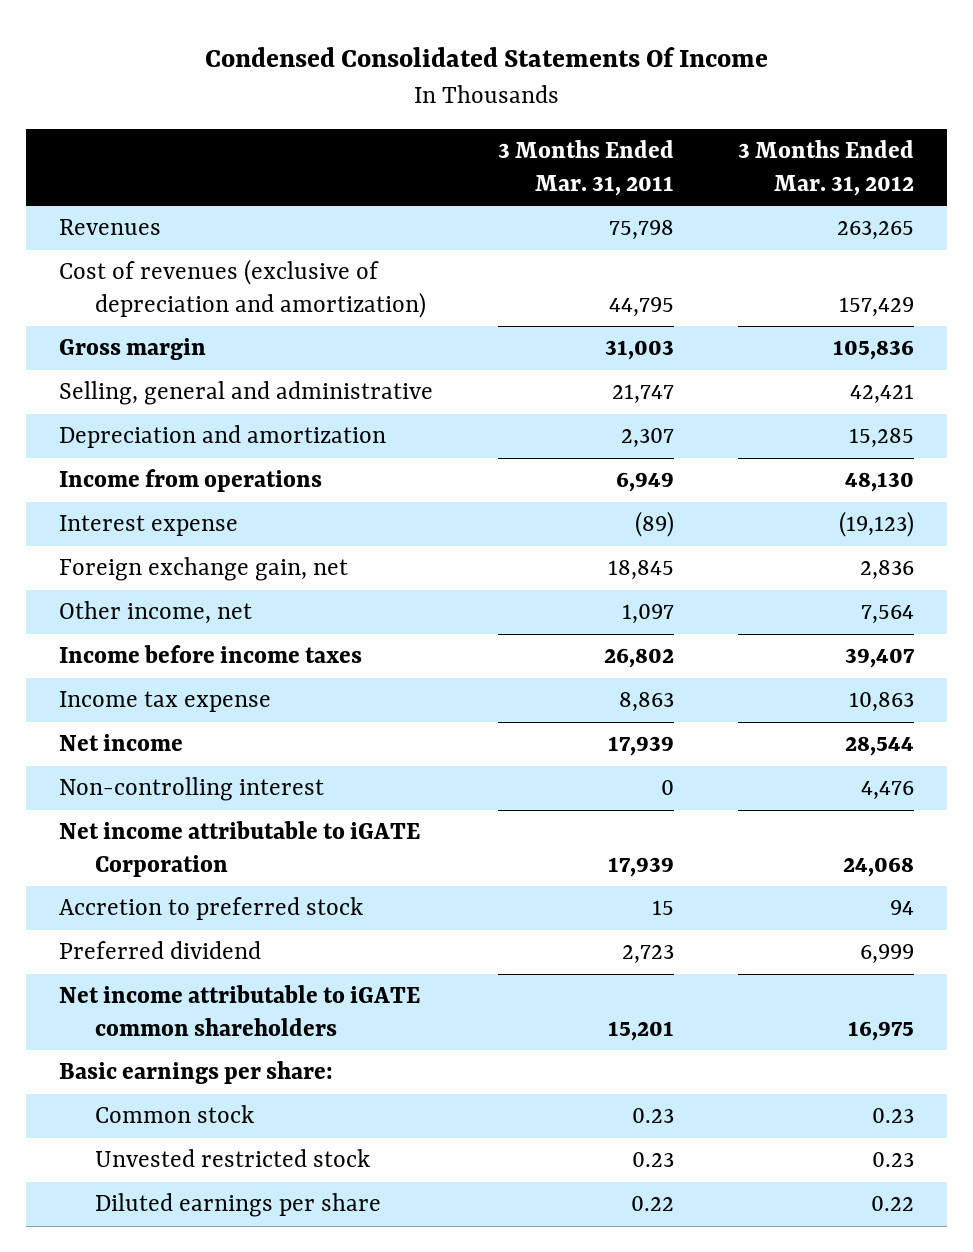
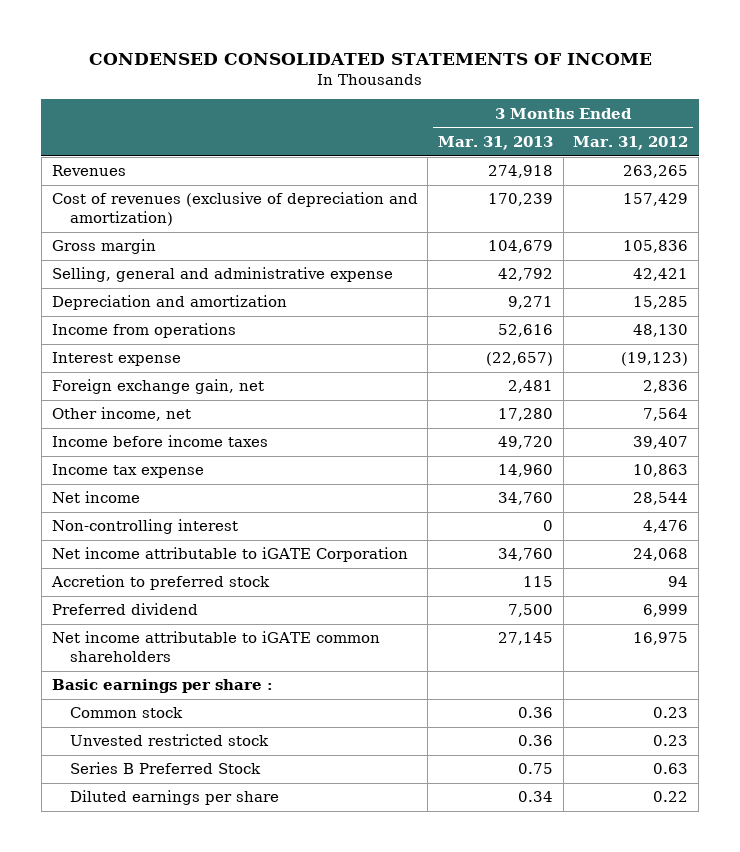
[204,47,768,68] Condensed Consolidated Statements Of Income -> [88,52,652,65] CONDENSED CONSOLIDATED STATEMENTS OF INCOME
[497,140,674,196] 3 Months Ended Mar. 31, 2011 -> none
none -> [437,135,553,150] Mar. 31, 2013
[58,381,433,406] Selling, general and administrative -> [51,267,393,283] Selling, general and administrative expense
[58,1061,333,1085] Basic earnings per share: -> [51,679,273,694] Basic earnings per share :
none -> [69,762,261,775] Series B Preferred Stock

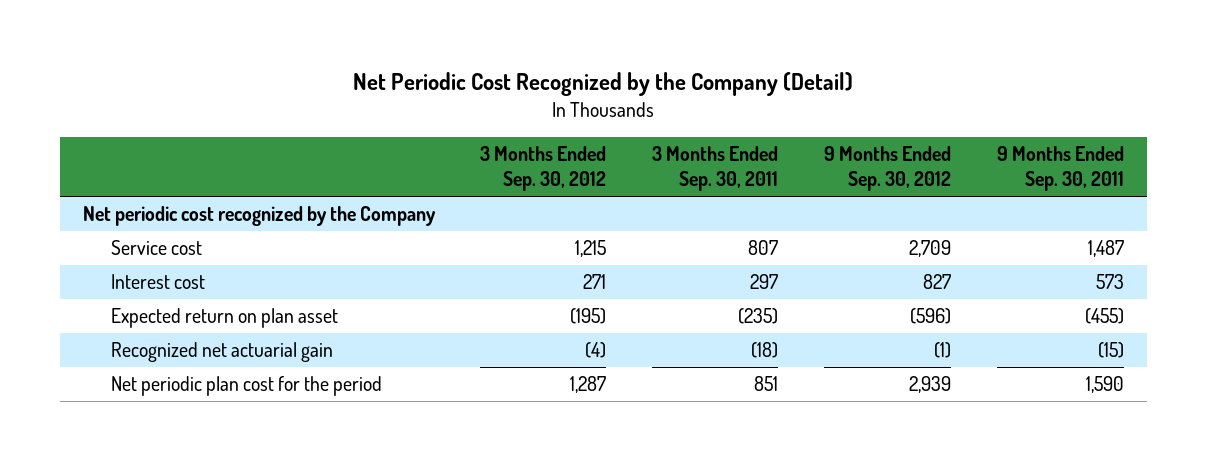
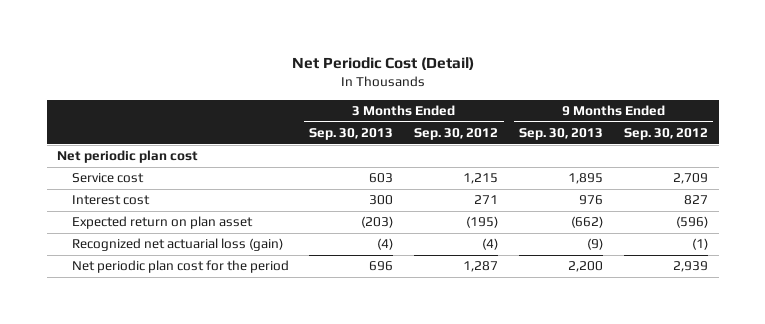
[353,72,854,97] Net Periodic Cost Recognized by the Company (Detail) -> [291,57,474,71] Net Periodic Cost (Detail)
[652,145,779,192] 3 Months Ended Sep. 30, 2011 -> none
[996,145,1124,192] 9 Months Ended Sep. 30, 2011 -> none
none -> [309,128,394,141] Sep. 30, 2013
none -> [519,128,604,141] Sep. 30, 2013
[82,206,436,227] Net periodic cost recognized by the Company -> [57,150,199,164] Net periodic plan cost
[110,342,333,363] Recognized net actuarial gain -> [71,238,283,252] Recognized net actuarial loss (gain)

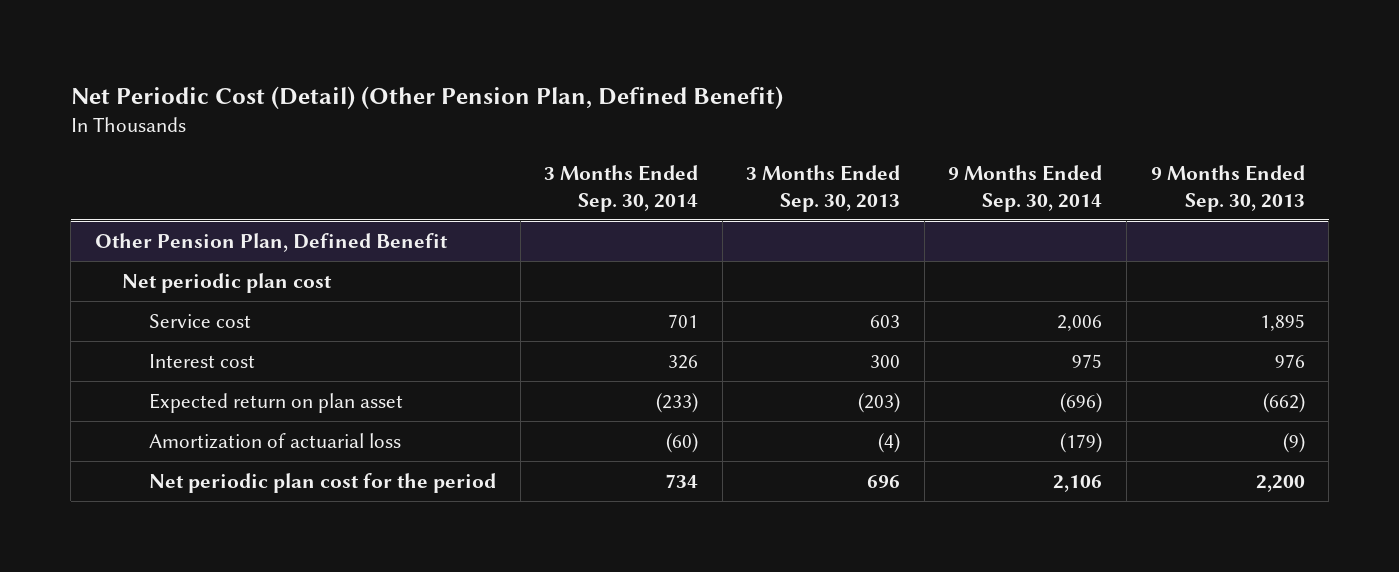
[291,57,474,71] Net Periodic Cost (Detail) -> [70,85,783,109] Net Periodic Cost (Detail) (Other Pension Plan, Defined Benefit)
[414,128,499,141] Sep. 30, 2012 -> none
[624,128,709,141] Sep. 30, 2012 -> none
none -> [544,165,699,212] 3 Months Ended Sep. 30, 2014
none -> [948,165,1103,212] 9 Months Ended Sep. 30, 2014
none -> [94,232,448,252] Other Pension Plan, Defined Benefit
[71,238,283,252] Recognized net actuarial loss (gain) -> none
none -> [149,432,402,449] Amortization of actuarial loss

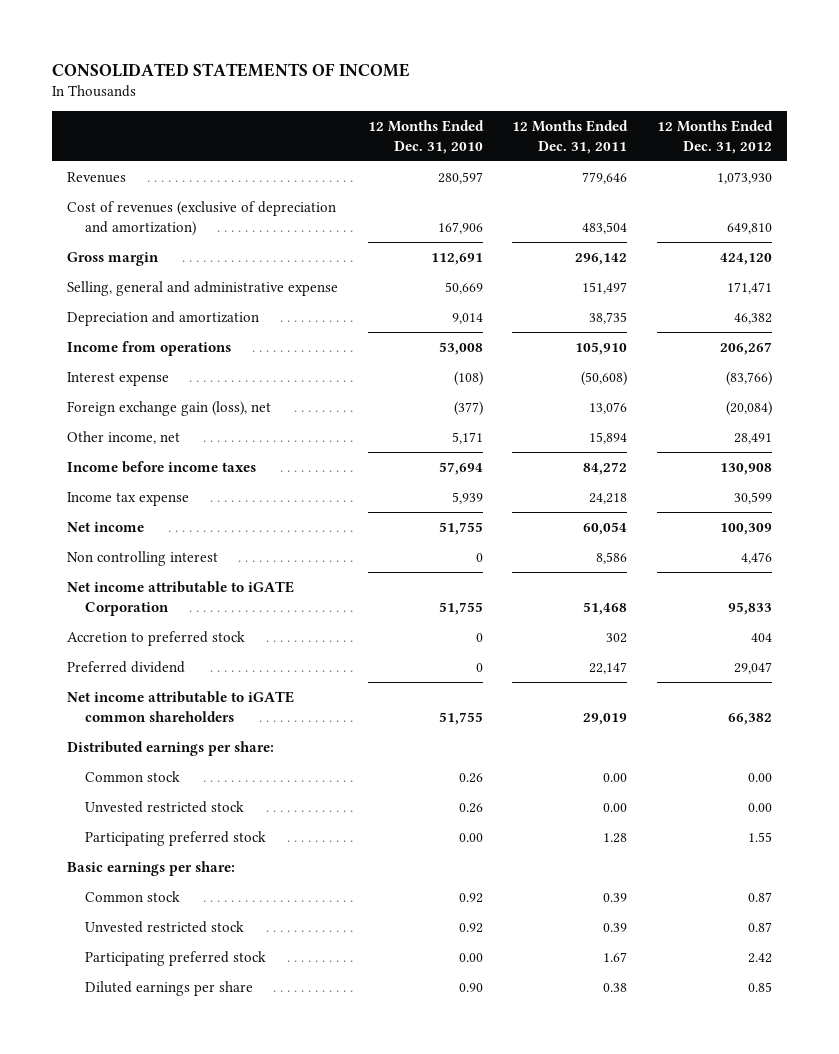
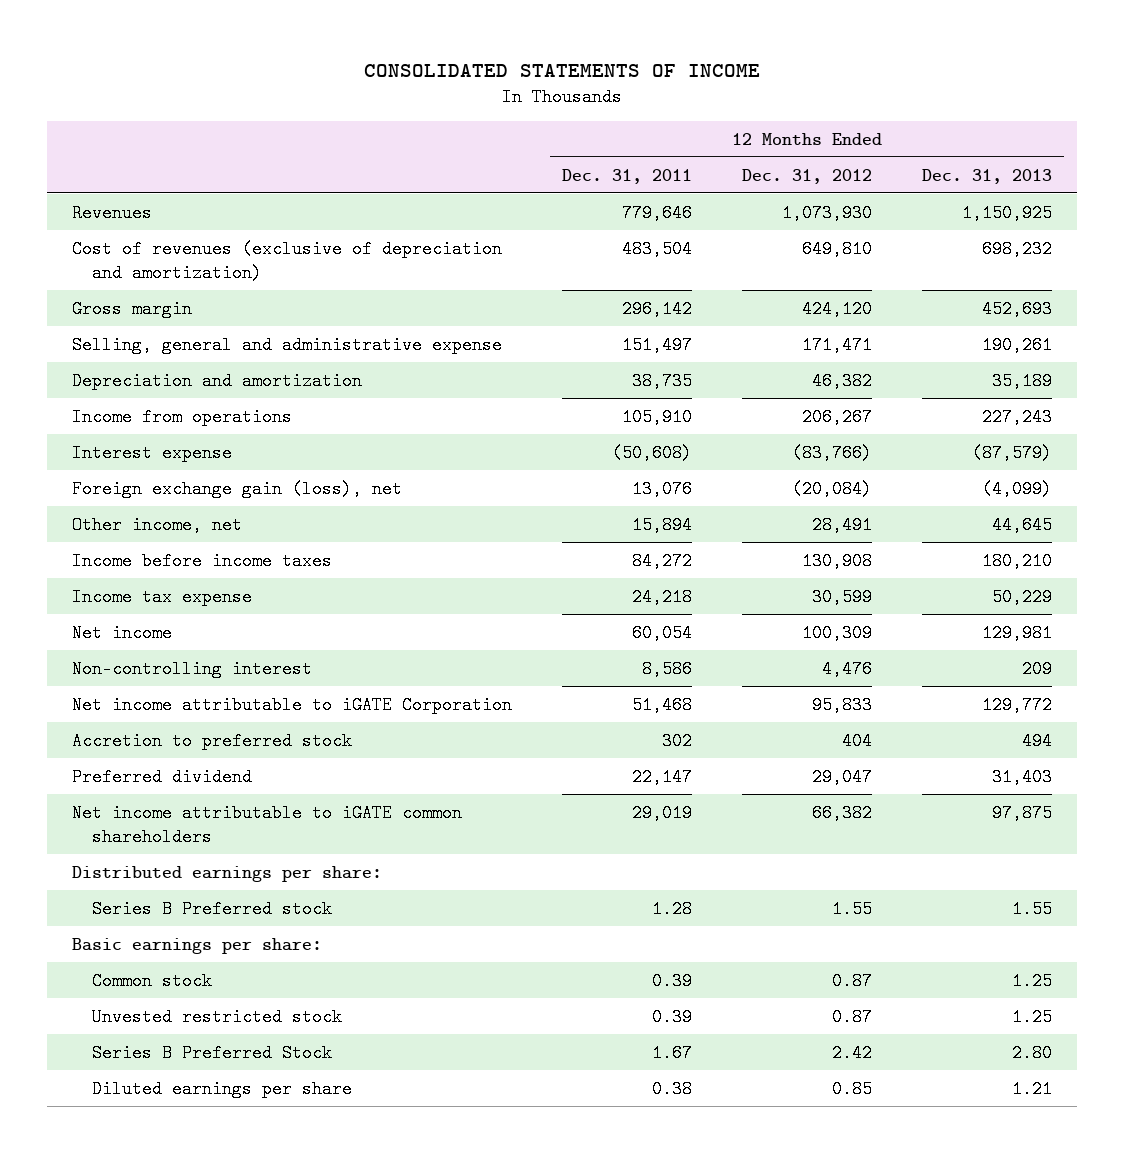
[367,120,484,154] 12 Months Ended Dec. 31, 2010 -> none
none -> [921,168,1052,184] Dec. 31, 2013
[66,550,218,566] Non controlling interest -> [72,659,313,678] Non-controlling interest
[85,770,181,782] Common stock -> none
[85,800,245,813] Unvested restricted stock -> none
[85,830,267,846] Participating preferred stock -> [91,899,332,918] Series B Preferred stock
[85,950,267,966] Participating preferred stock -> [91,1043,332,1062] Series B Preferred Stock

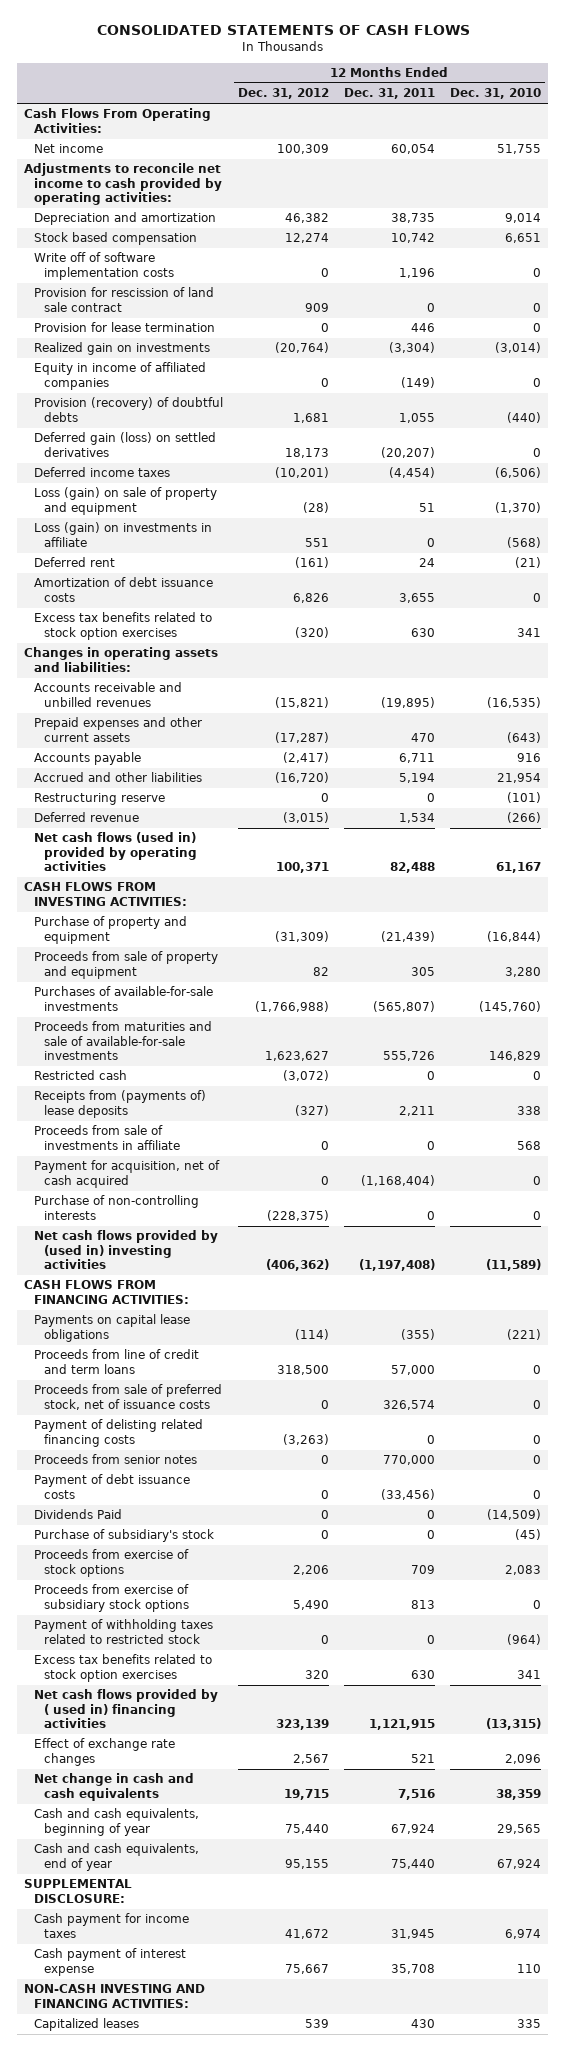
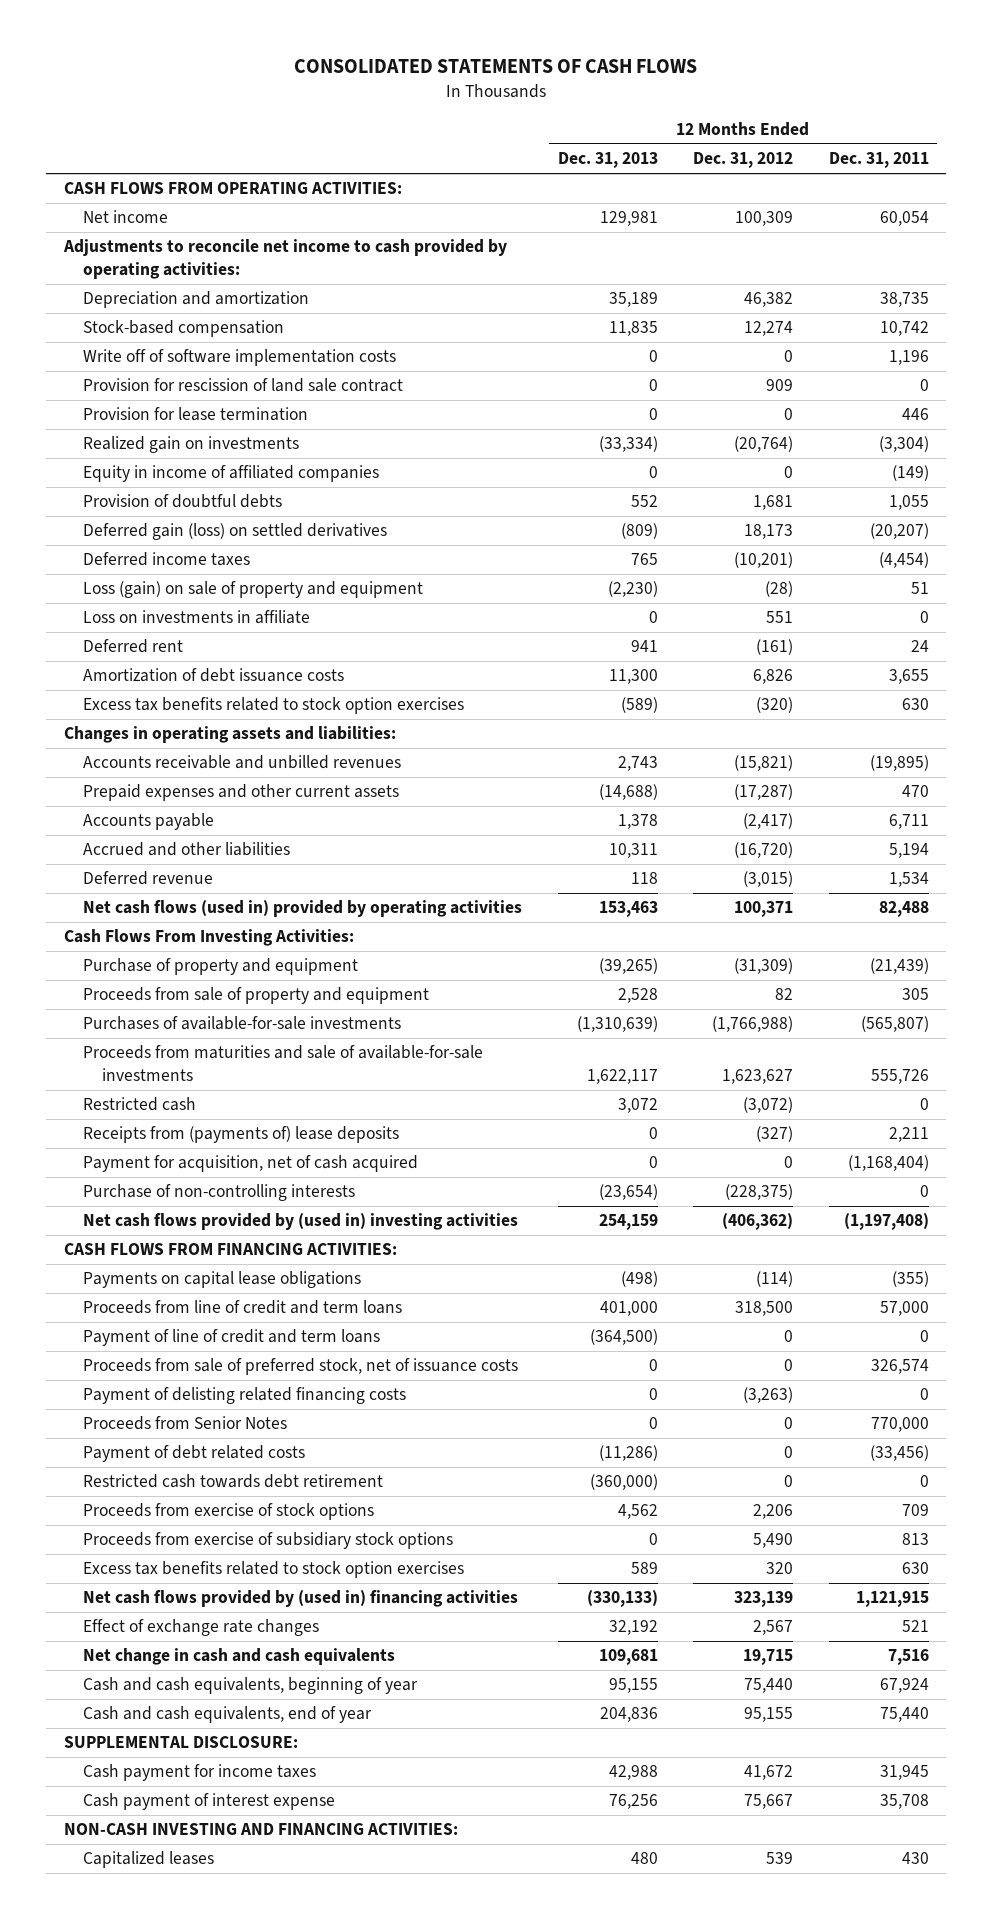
[449,88,541,100] Dec. 31, 2010 -> none
none -> [557,152,658,169] Dec. 31, 2013
[24,108,212,133] Cash Flows From Operating Activities: -> [64,182,403,195] CASH FLOWS FROM OPERATING ACTIVITIES:
[33,232,197,246] Stock based compensation -> [83,320,285,338] Stock-based compensation
[33,397,223,422] Provision (recovery) of doubtful debts -> [83,494,283,509] Provision of doubtful debts
[33,522,212,547] Loss (gain) on investments in affiliate -> [83,610,311,625] Loss on investments in affiliate
[33,793,165,806] Restructuring reserve -> none
[24,882,187,906] CASH FLOWS FROM INVESTING ACTIVITIES: -> [64,929,355,947] Cash Flows From Investing Activities:
[33,1125,180,1150] Proceeds from sale of investments in affiliate -> none
none -> [83,1329,381,1347] Payment of line of credit and term loans
[33,1509,122,1520] Dividends Paid -> none
[33,1529,214,1543] Purchase of subsidiary's stock -> none
[33,1454,197,1465] Proceeds from senior notes -> [83,1416,288,1431] Proceeds from Senior Notes
[33,1474,190,1499] Payment of debt issuance costs -> [83,1445,306,1463] Payment of debt related costs
none -> [83,1474,384,1489] Restricted cash towards debt retirement
[33,1619,213,1644] Payment of withholding taxes related to restricted stock -> none
[33,1689,218,1729] Net cash flows provided by ( used in) financing activities -> [83,1590,519,1608] Net cash flows provided by (used in) financing activities

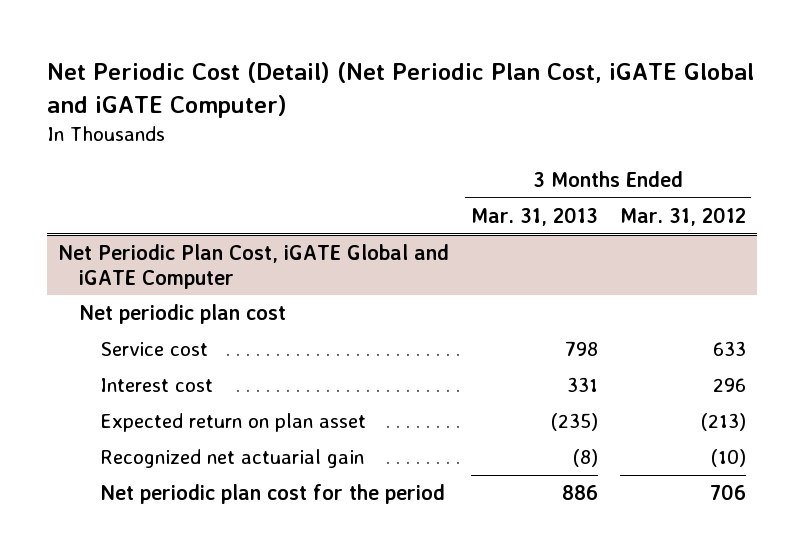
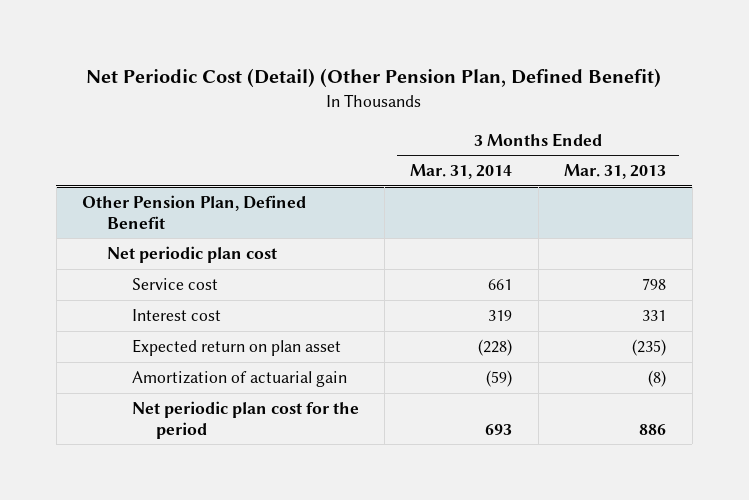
[46,61,754,118] Net Periodic Cost (Detail) (Net Periodic Plan Cost, iGATE Global and iGATE Computer) -> [86,68,662,89] Net Periodic Cost (Detail) (Other Pension Plan, Defined Benefit)
[619,206,746,226] Mar. 31, 2012 -> none
none -> [410,164,513,180] Mar. 31, 2014
[57,244,449,289] Net Periodic Plan Cost, iGATE Global and iGATE Computer -> none
none -> [82,195,307,229] Other Pension Plan, Defined Benefit
[100,449,365,469] Recognized net actuarial gain -> none
none -> [131,371,347,388] Amortization of actuarial gain

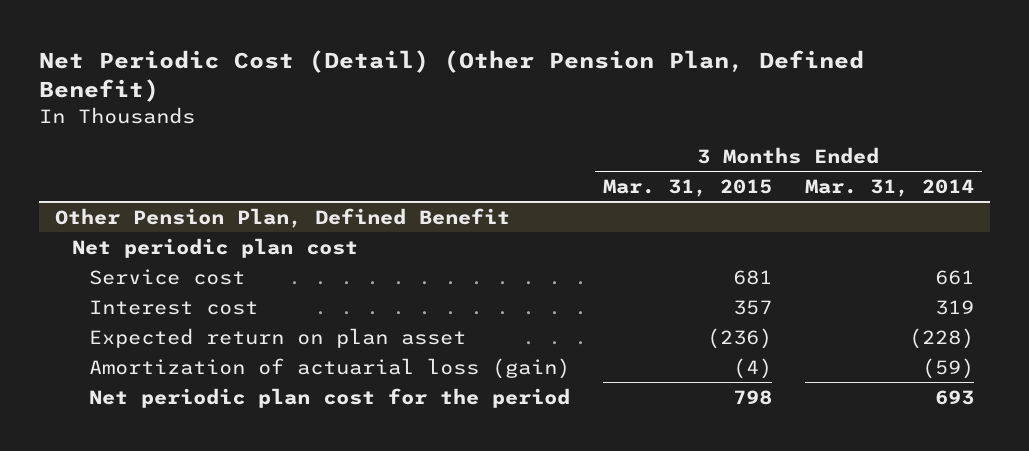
[564,164,667,180] Mar. 31, 2013 -> none
none -> [602,179,772,198] Mar. 31, 2015
[131,371,347,388] Amortization of actuarial gain -> [89,357,571,379] Amortization of actuarial loss (gain)

